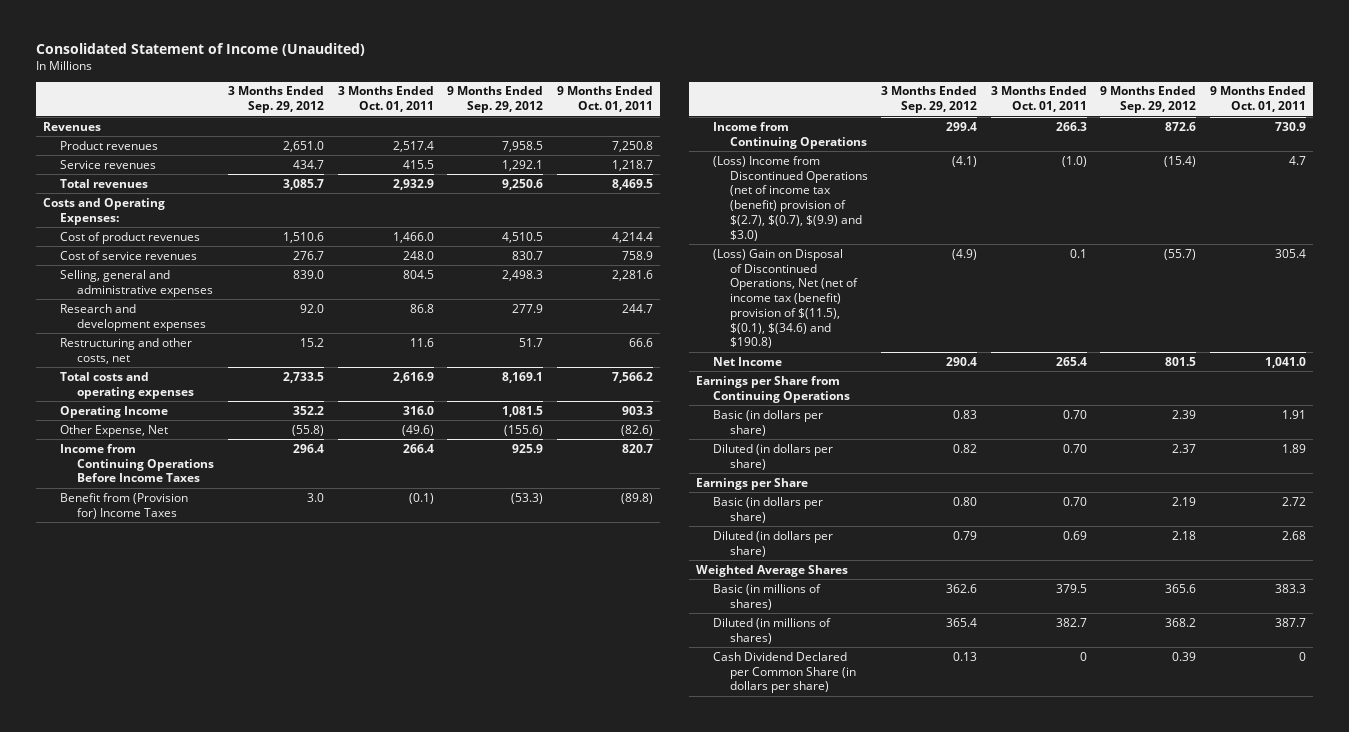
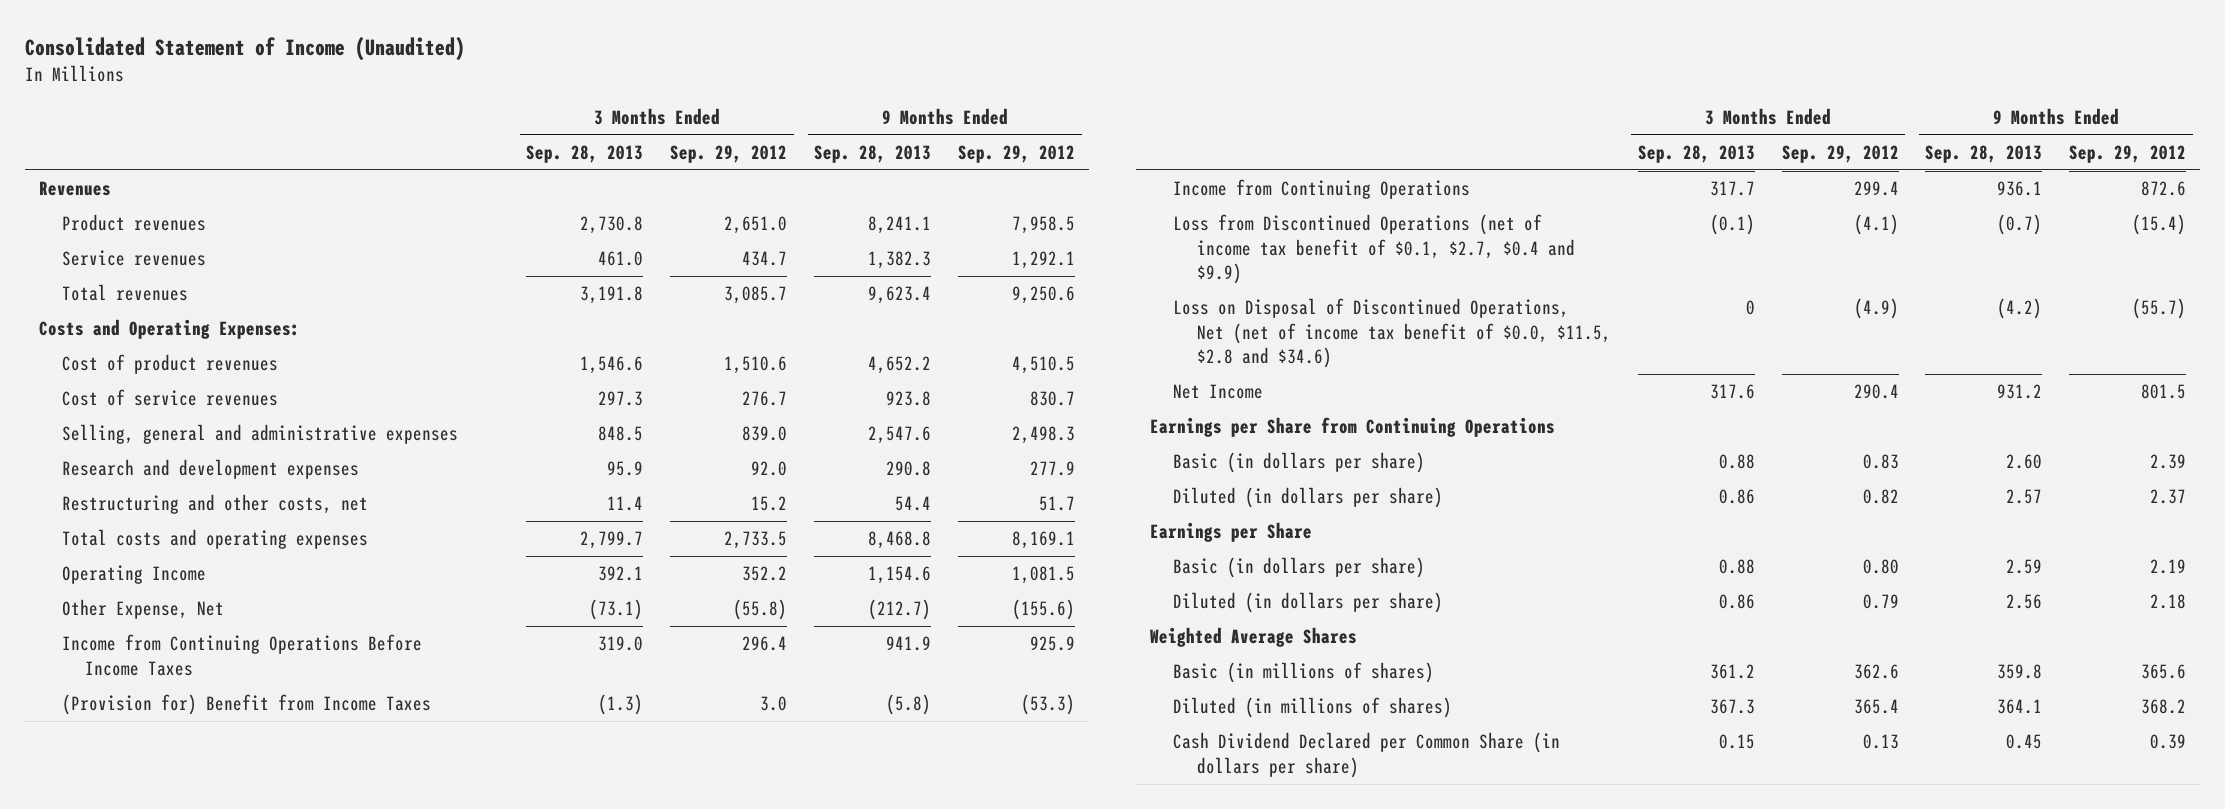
[337,86,434,113] 3 Months Ended Oct. 01, 2011 -> none
[556,86,653,113] 9 Months Ended Oct. 01, 2011 -> none
none -> [526,145,644,164] Sep. 28, 2013
none -> [814,145,932,164] Sep. 28, 2013
[59,492,188,519] Benefit from (Provision for) Income Taxes -> [62,694,432,716] (Provision for) Benefit from Income Taxes
[712,155,868,241] (Loss) Income from Discontinued Operations (net of income tax (benefit) provision of $(2.7), $(0.7), $(9.9) and $3.0) -> [1173,214,1575,285] Loss from Discontinued Operations (net of income tax benefit of $0.1, $2.7, $0.4 and $9.9)
[712,248,858,349] (Loss) Gain on Disposal of Discontinued Operations, Net (net of income tax (benefit) provision of $(11.5), $(0.1), $(34.6) and $190.8) -> [1173,298,1611,369] Loss on Disposal of Discontinued Operations, Net (net of income tax benefit of $0.0, $11.5, $2.8 and $34.6)

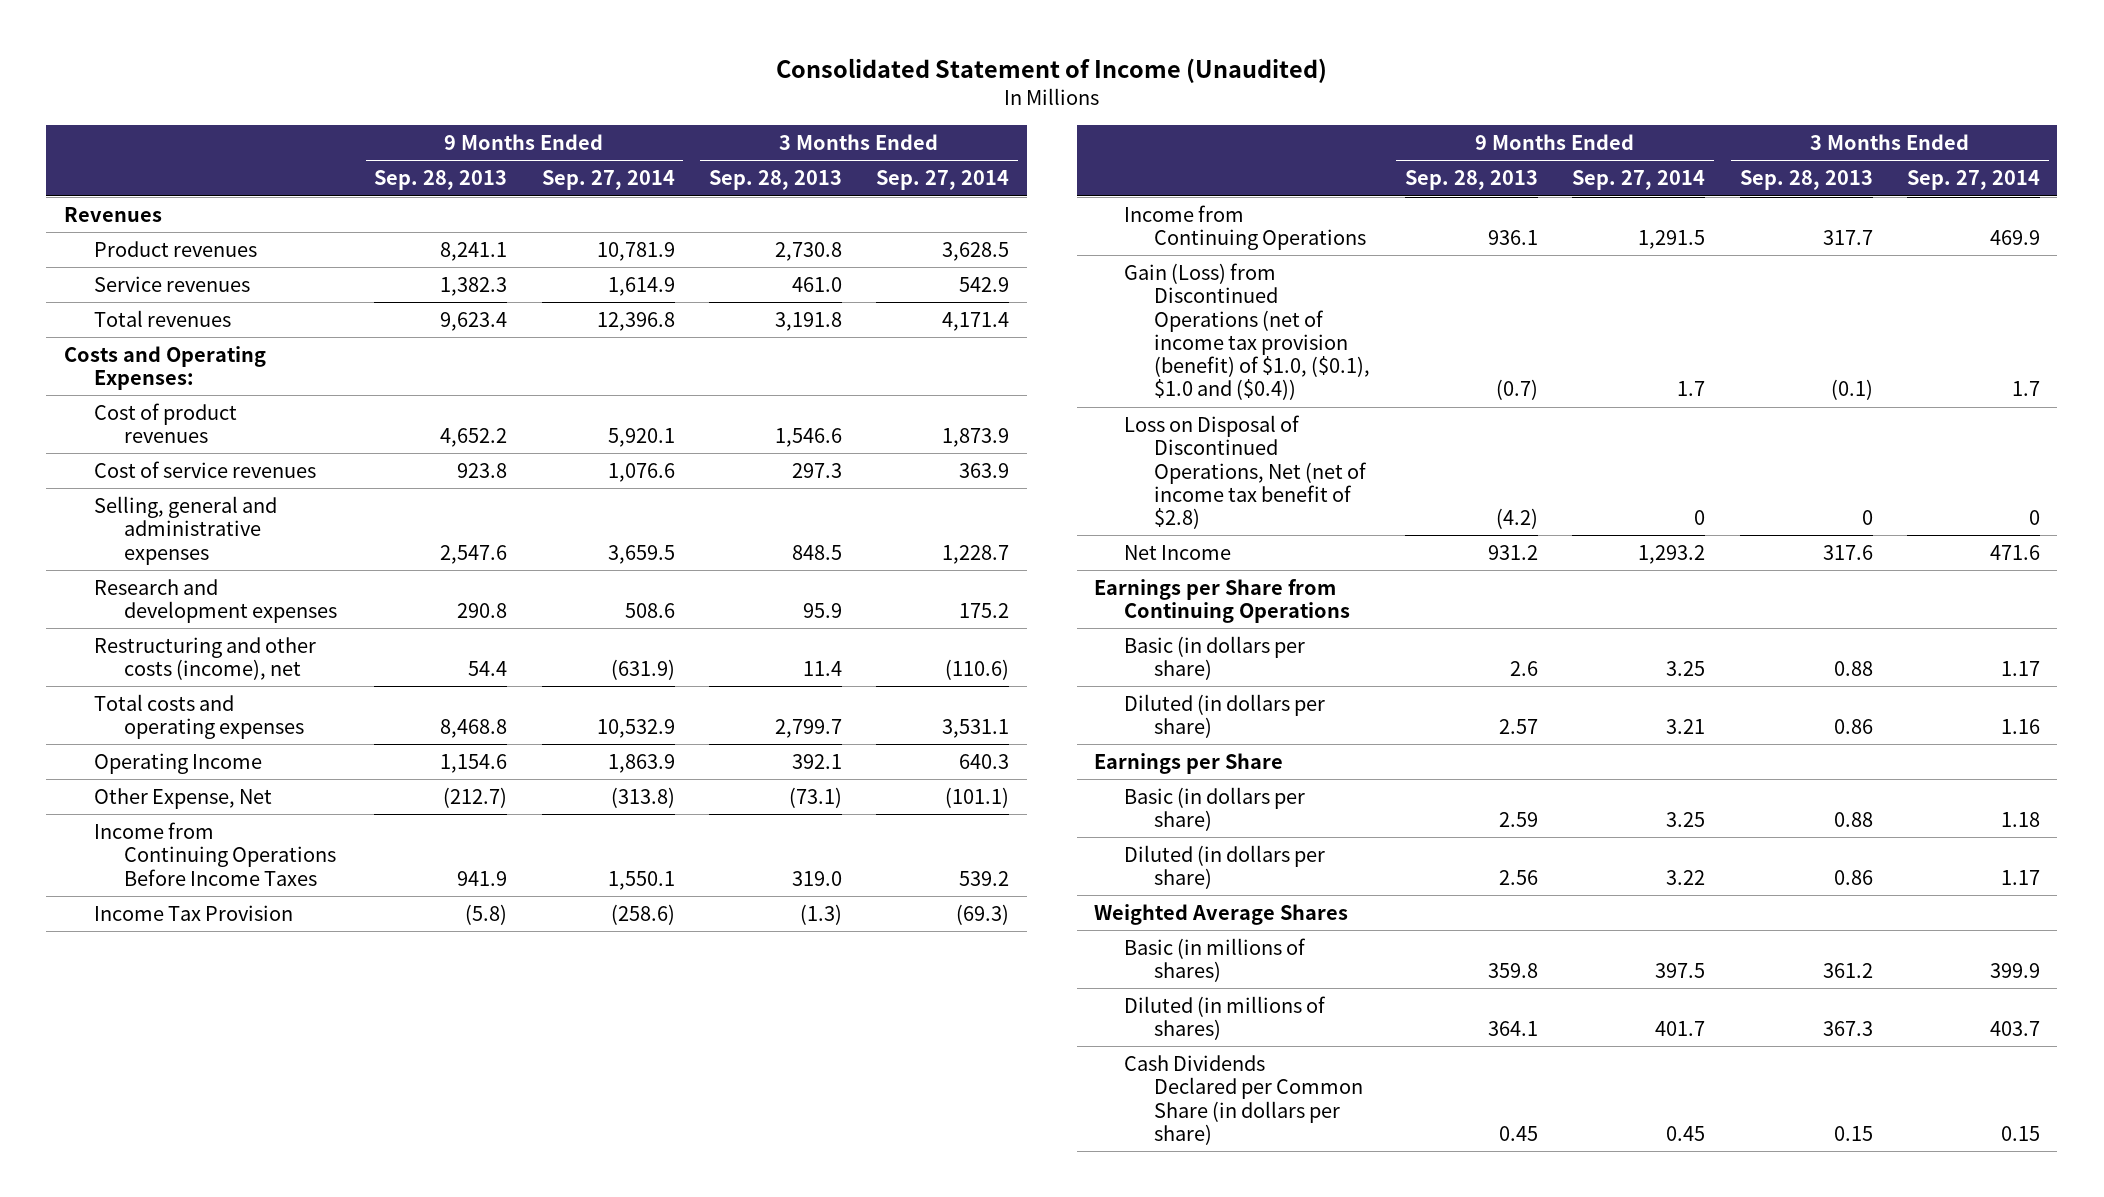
[670,145,788,164] Sep. 29, 2012 -> none
[958,145,1076,164] Sep. 29, 2012 -> none
none -> [541,170,675,191] Sep. 27, 2014
none -> [876,170,1010,191] Sep. 27, 2014
[62,494,369,515] Restructuring and other costs, net -> [93,636,316,681] Restructuring and other costs (income), net
[62,694,432,716] (Provision for) Benefit from Income Taxes -> [93,904,293,921] Income Tax Provision
[1173,214,1575,285] Loss from Discontinued Operations (net of income tax benefit of $0.1, $2.7, $0.4 and $9.9) -> [1124,262,1371,401] Gain (Loss) from Discontinued Operations (net of income tax provision (benefit) of $1.0, ($0.1), $1.0 and ($0.4))
[1173,298,1611,369] Loss on Disposal of Discontinued Operations, Net (net of income tax benefit of $0.0, $11.5, $2.8 and $34.6) -> [1124,414,1368,530] Loss on Disposal of Discontinued Operations, Net (net of income tax benefit of $2.8)
[2006,454,2043,470] 2.60 -> [1509,661,1538,677] 2.6
[1173,732,1561,778] Cash Dividend Declared per Common Share (in dollars per share) -> [1124,1054,1364,1145] Cash Dividends Declared per Common Share (in dollars per share)

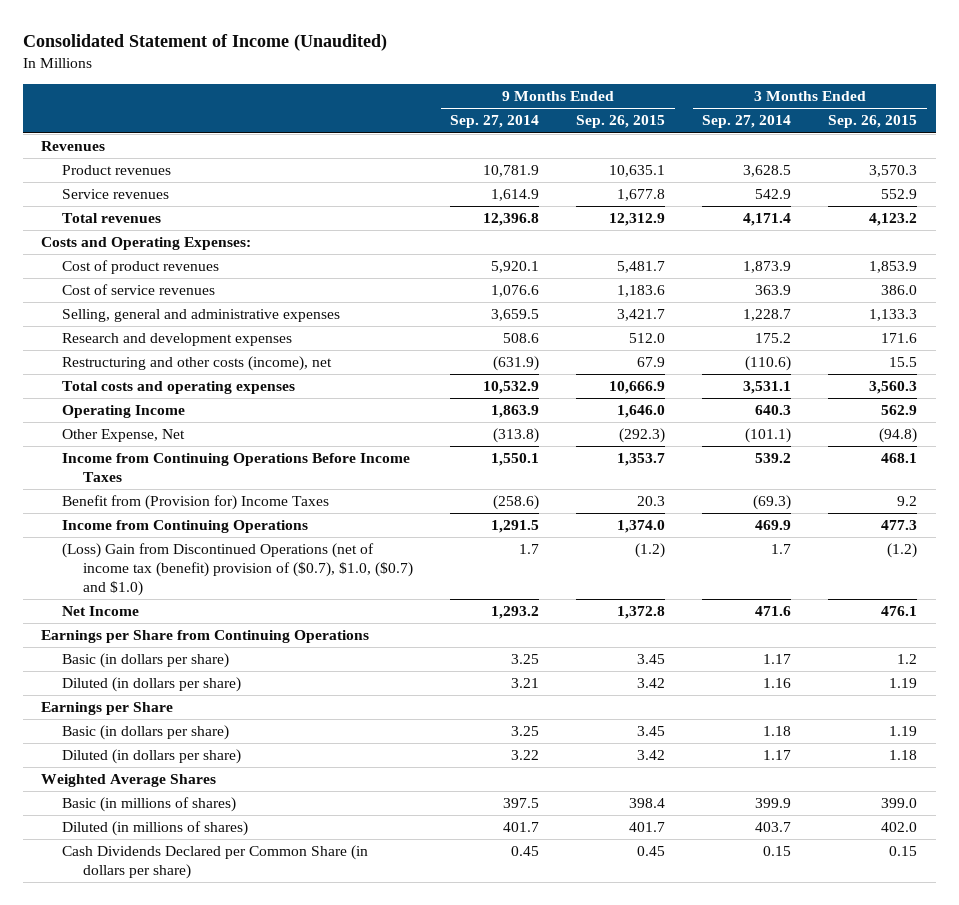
[374,170,508,191] Sep. 28, 2013 -> none
[708,170,842,191] Sep. 28, 2013 -> none
none -> [576,115,666,129] Sep. 26, 2015
none -> [828,115,918,129] Sep. 26, 2015
[93,904,293,921] Income Tax Provision -> [62,495,330,511] Benefit from (Provision for) Income Taxes
[1124,414,1368,530] Loss on Disposal of Discontinued Operations, Net (net of income tax benefit of $2.8) -> none
[1124,262,1371,401] Gain (Loss) from Discontinued Operations (net of income tax provision (benefit) of $1.0, ($0.1), $1.0 and ($0.4)) -> [62,543,413,596] (Loss) Gain from Discontinued Operations (net of income tax (benefit) provision of ($0.7), $1.0, ($0.7) and $1.0)

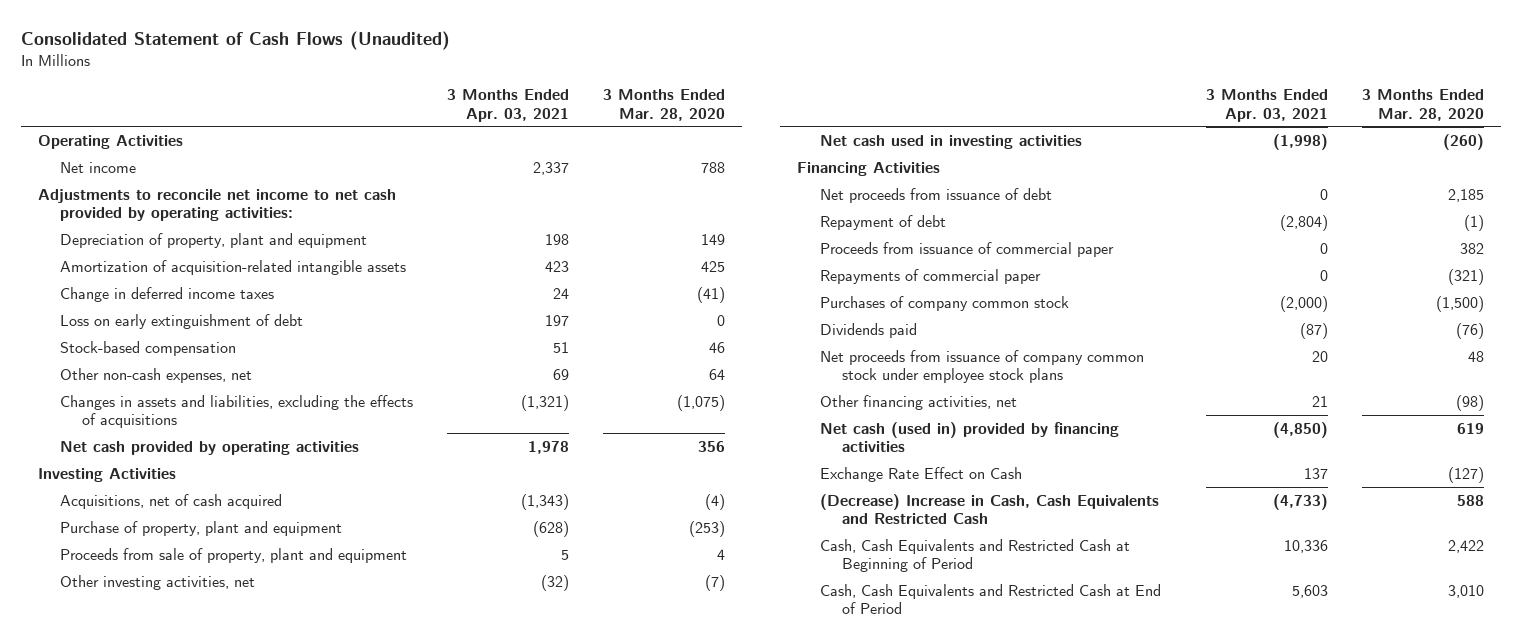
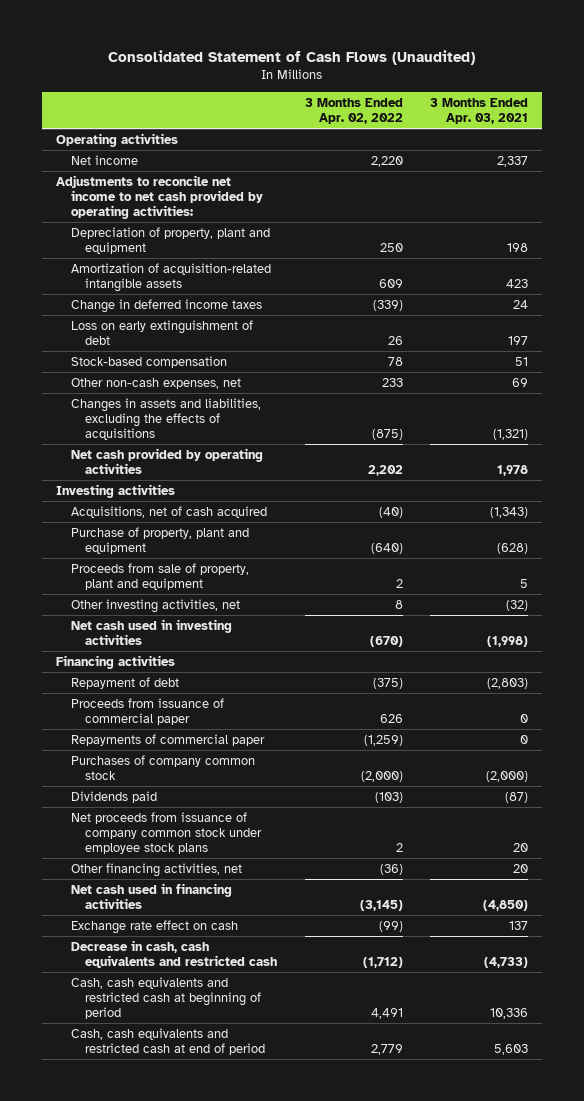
[602,89,725,121] 3 Months Ended Mar. 28, 2020 -> none
none -> [304,98,403,124] 3 Months Ended Apr. 02, 2022
[37,134,183,149] Operating Activities -> [56,132,179,147] Operating activities
[37,467,176,482] Investing Activities -> [56,483,176,498] Investing activities
[819,187,1052,203] Net proceeds from issuance of debt -> none
[797,161,941,176] Financing Activities -> [56,654,176,669] Financing activities
[1280,214,1329,231] (2,804) -> [487,677,529,689] (2,803)
[1312,395,1329,407] 21 -> [513,863,529,873] 20
[819,421,1119,452] Net cash (used in) provided by financing activities -> [70,882,232,909] Net cash used in financing activities
[819,466,1022,482] Exchange Rate Effect on Cash -> [70,919,238,934] Exchange rate effect on cash
[819,493,1159,524] (Decrease) Increase in Cash, Cash Equivalents and Restricted Cash -> [70,939,278,968] Decrease in cash, cash equivalents and restricted cash
[819,538,1130,572] Cash, Cash Equivalents and Restricted Cash at Beginning of Period -> [70,976,262,1019] Cash, cash equivalents and restricted cash at beginning of period
[819,583,1161,614] Cash, Cash Equivalents and Restricted Cash at End of Period -> [70,1027,266,1055] Cash, cash equivalents and restricted cash at end of period

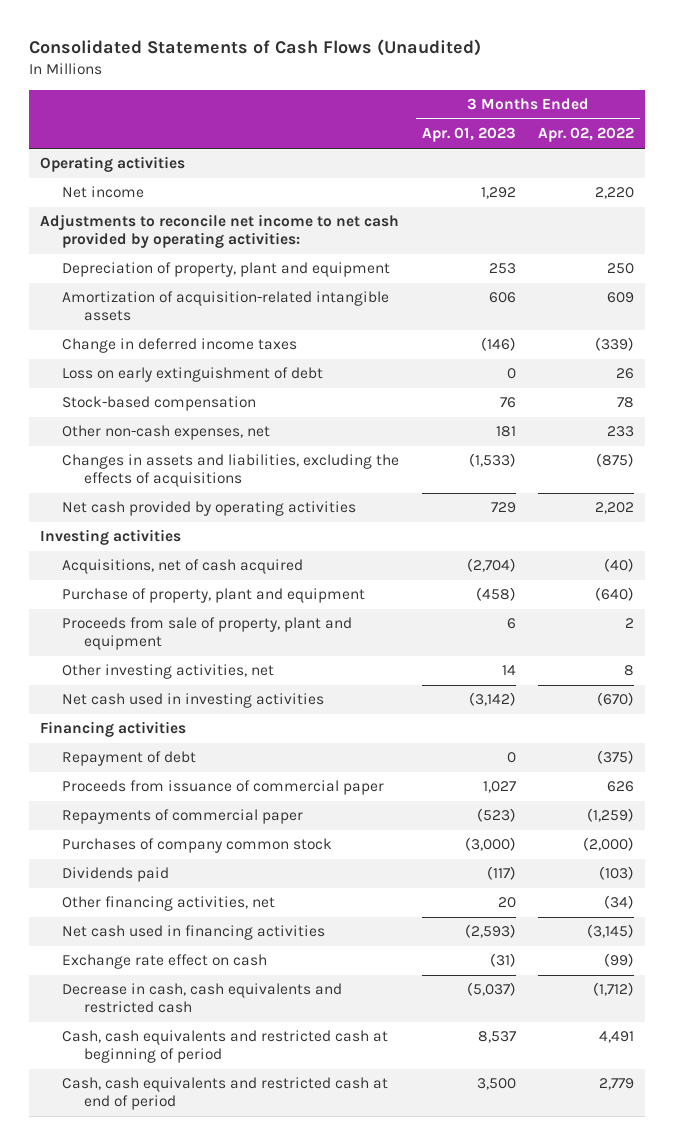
[108,50,476,66] Consolidated Statement of Cash Flows (Unaudited) -> [29,39,482,57] Consolidated Statements of Cash Flows (Unaudited)
[430,98,529,124] 3 Months Ended Apr. 03, 2021 -> none
none -> [421,127,516,143] Apr. 01, 2023
[70,811,263,854] Net proceeds from issuance of company common stock under employee stock plans -> none
[379,863,403,875] (36) -> [604,895,635,910] (34)

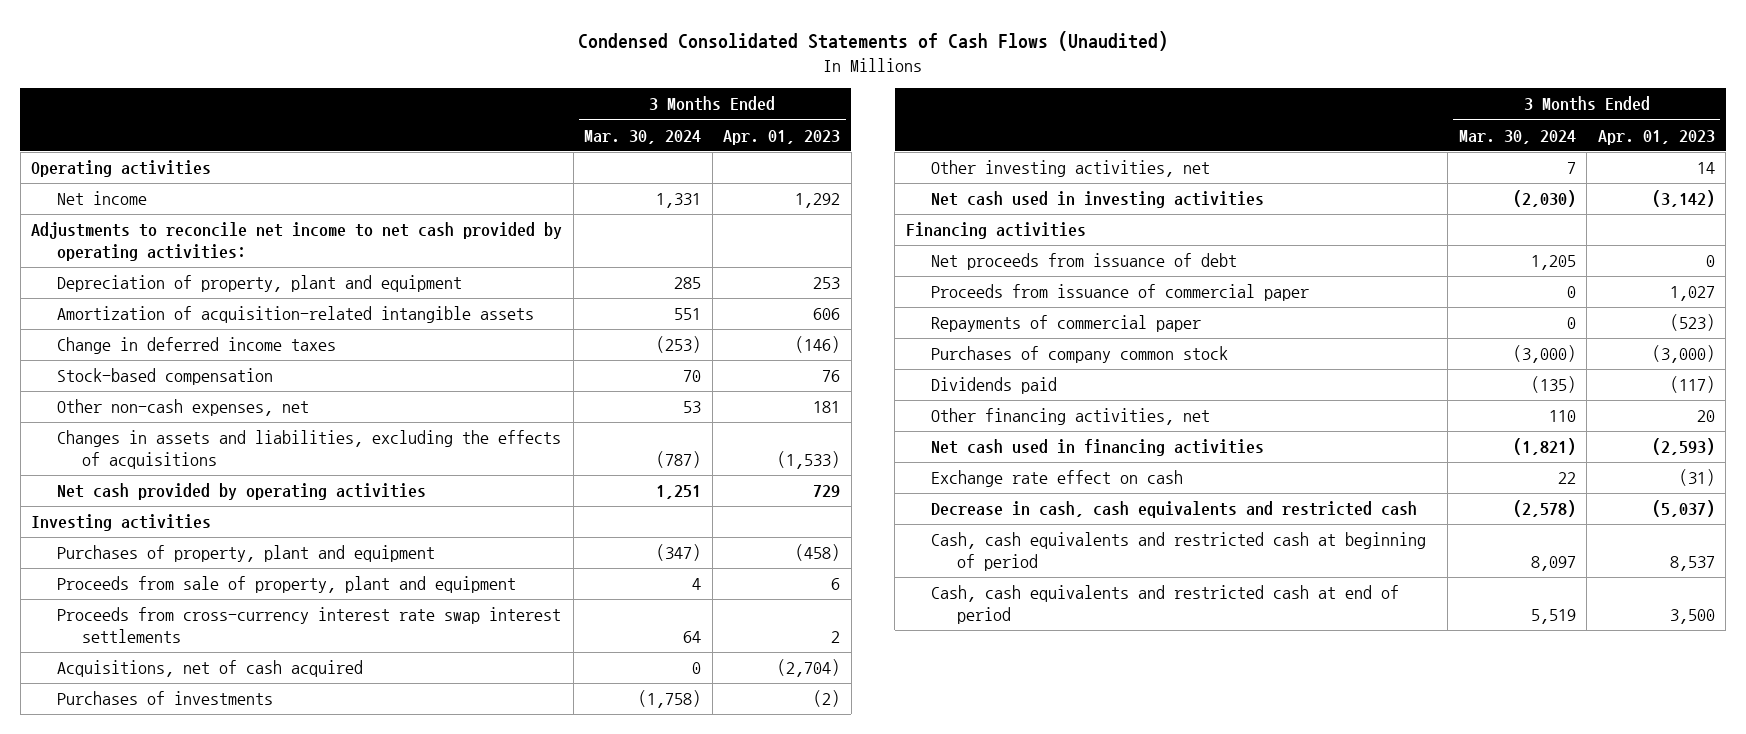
[29,39,482,57] Consolidated Statements of Cash Flows (Unaudited) -> [578,31,1169,52] Condensed Consolidated Statements of Cash Flows (Unaudited)
[538,127,635,143] Apr. 02, 2022 -> none
none -> [584,129,702,144] Mar. 30, 2024
[62,367,324,383] Loss on early extinguishment of debt -> none
[62,588,366,604] Purchase of property, plant and equipment -> [56,545,435,563] Purchases of property, plant and equipment
none -> [56,607,561,643] Proceeds from cross-currency interest rate swap interest settlements
[62,559,304,575] Acquisitions, net of cash acquired -> [56,660,363,678] Acquisitions, net of cash acquired
none -> [56,691,273,706] Purchases of investments
[62,751,197,767] Repayment of debt -> none
none -> [931,253,1238,271] Net proceeds from issuance of debt

